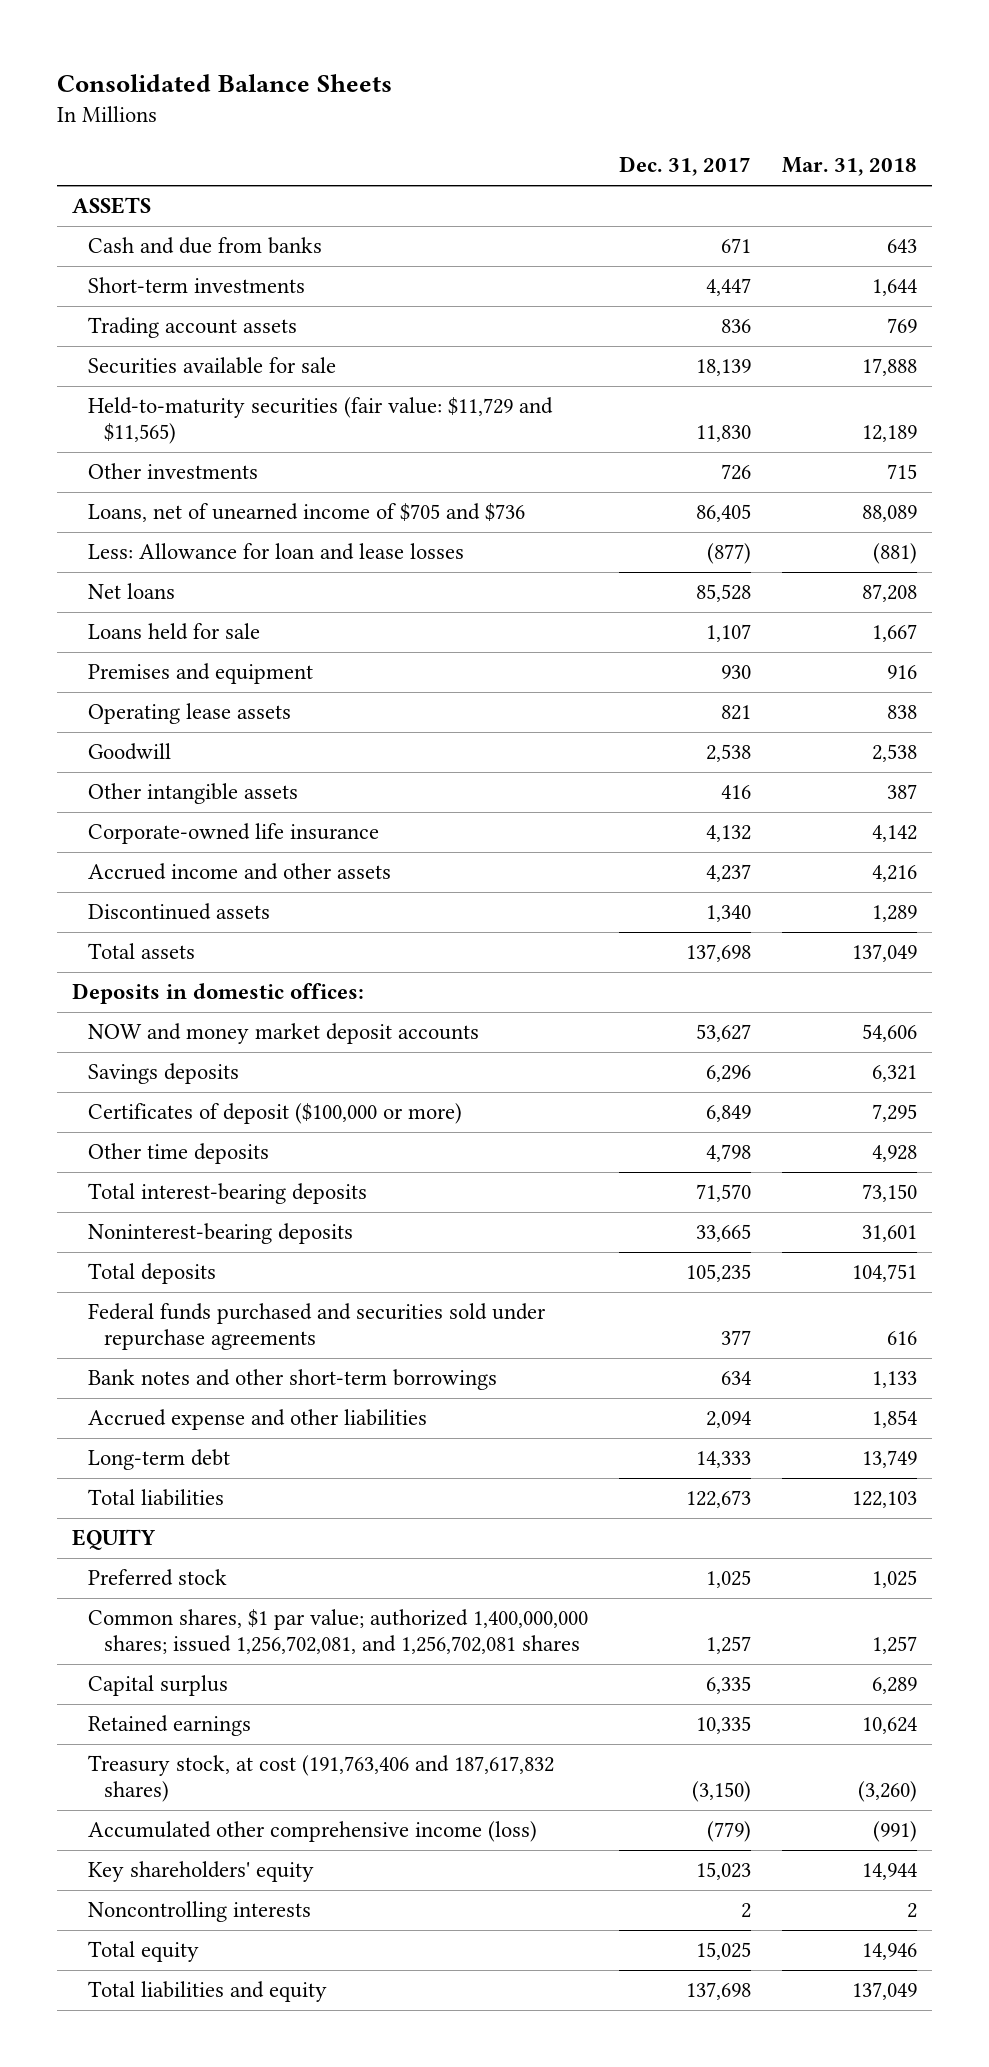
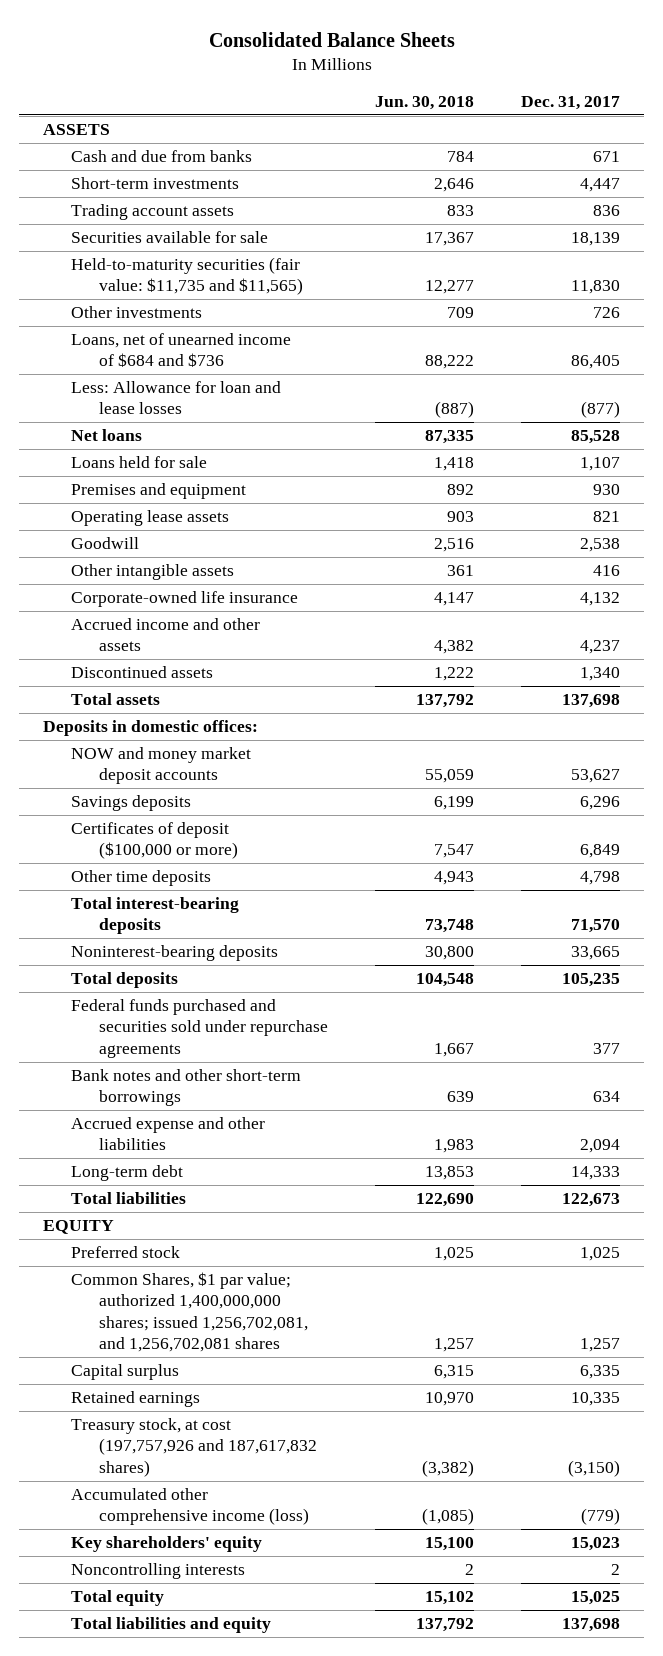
[781,157,917,177] Mar. 31, 2018 -> none
none -> [374,96,474,111] Jun. 30, 2018
[88,397,554,445] Held-to-maturity securities (fair value: $11,729 and $11,565) -> [70,257,303,296] Held-to-maturity securities (fair value: $11,735 and $11,565)
[88,503,526,523] Loans, net of unearned income of $705 and $736 -> [70,333,291,368] Loans, net of unearned income of $684 and $736
[88,1609,589,1655] Common shares, $1 par value; authorized 1,400,000,000 shares; issued 1,256,702,081, and 1,256,702,081 shares -> [70,1272,308,1353] Common Shares, $1 par value; authorized 1,400,000,000 shares; issued 1,256,702,081, and 1,256,702,081 shares
[88,1755,555,1803] Treasury stock, at cost (191,763,406 and 187,617,832 shares) -> [70,1418,317,1477] Treasury stock, at cost (197,757,926 and 187,617,832 shares)

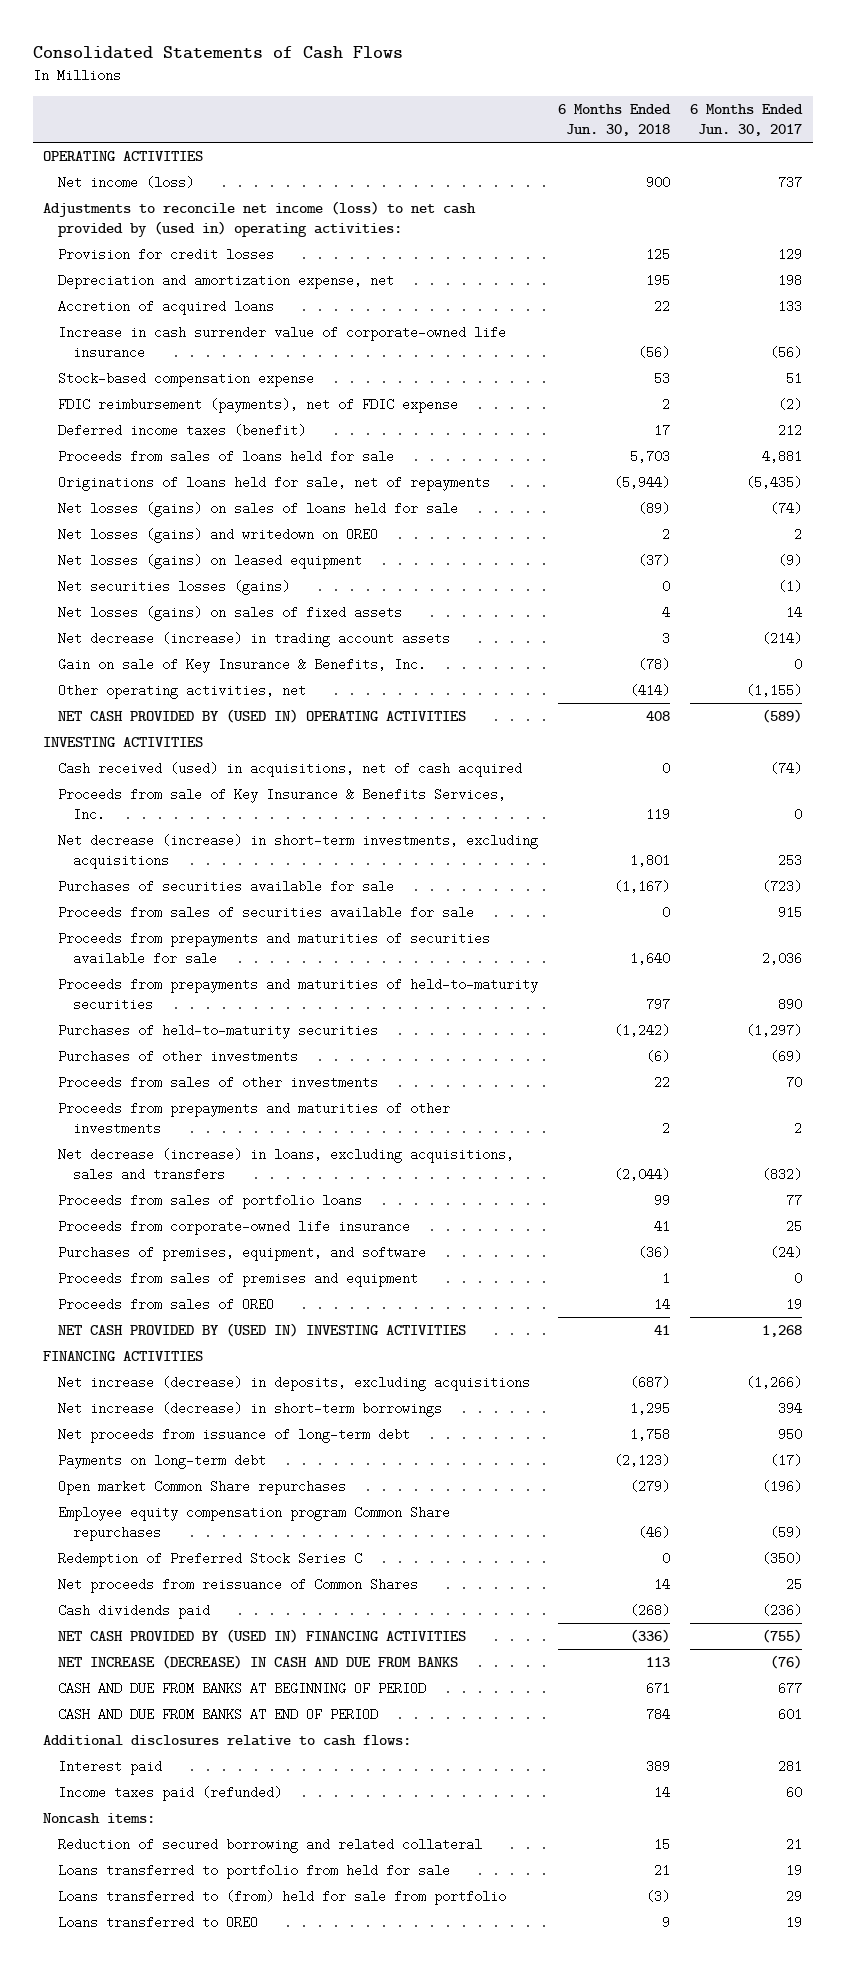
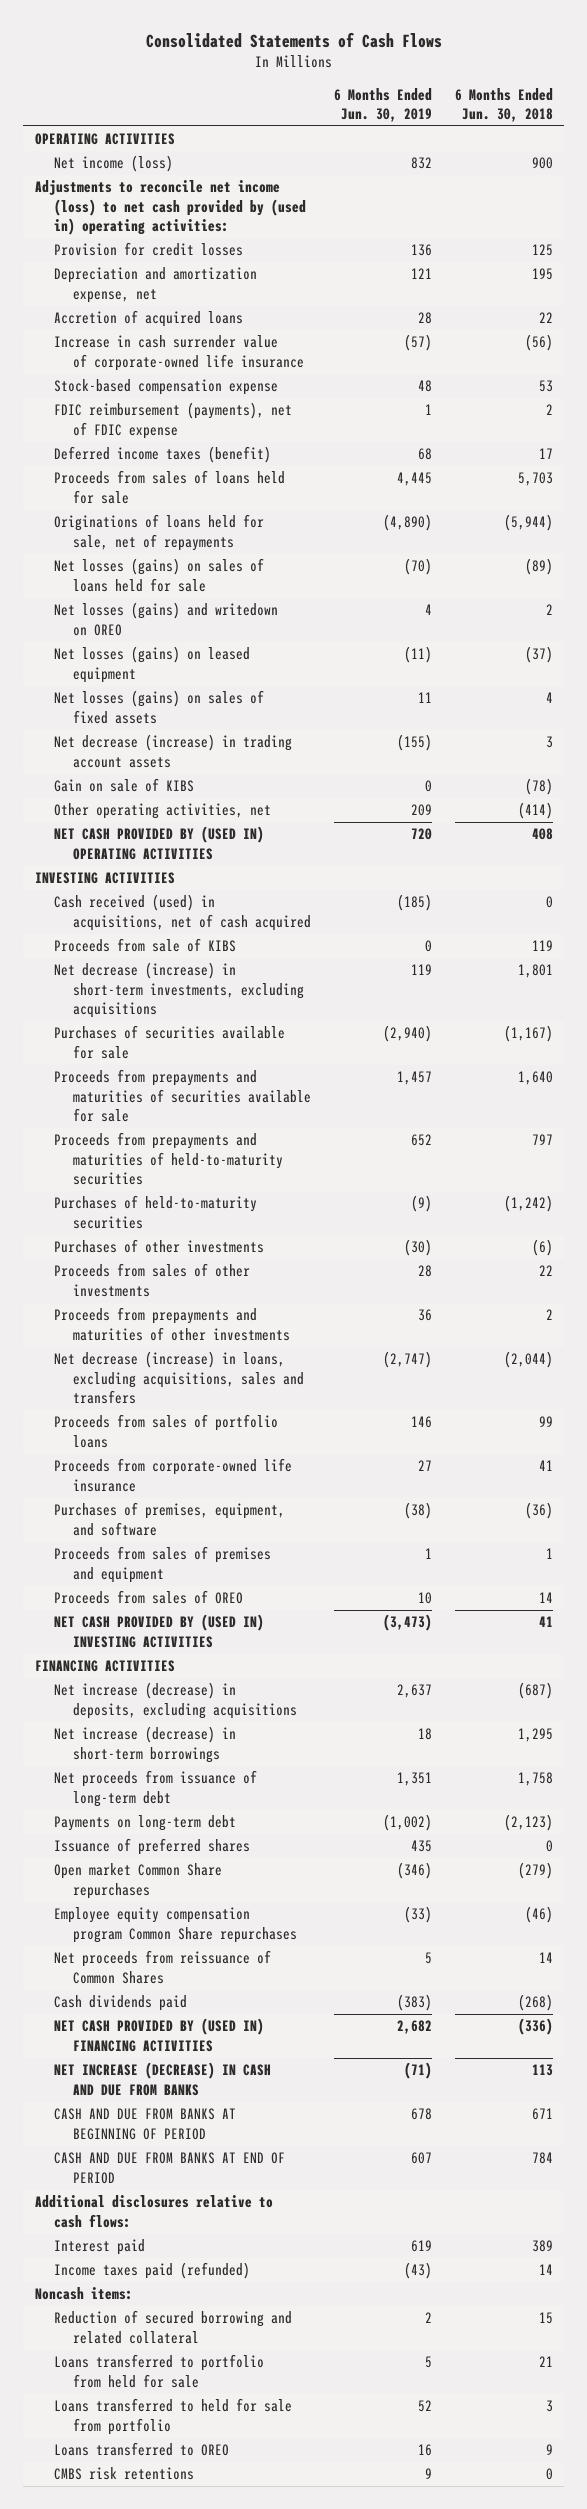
[690,103,804,136] 6 Months Ended Jun. 30, 2017 -> none
none -> [333,87,432,123] 6 Months Ended Jun. 30, 2019
[57,580,290,596] Net securities losses (gains) -> none
[57,658,426,674] Gain on sale of Key Insurance & Benefits, Inc. -> [53,778,194,793] Gain on sale of KIBS
[57,788,506,822] Proceeds from sale of Key Insurance & Benefits Services, Inc. -> [53,938,236,953] Proceeds from sale of KIBS
[57,906,474,920] Proceeds from sales of securities available for sale -> none
none -> [53,1838,250,1856] Issuance of preferred shares
[57,1552,362,1568] Redemption of Preferred Stock Series C -> none
[57,1890,506,1906] Loans transferred to (from) held for sale from portfolio -> [53,2398,292,2435] Loans transferred to held for sale from portfolio
[646,1890,671,1904] (3) -> [545,2400,553,2413] 3
none -> [53,2467,194,2481] CMBS risk retentions

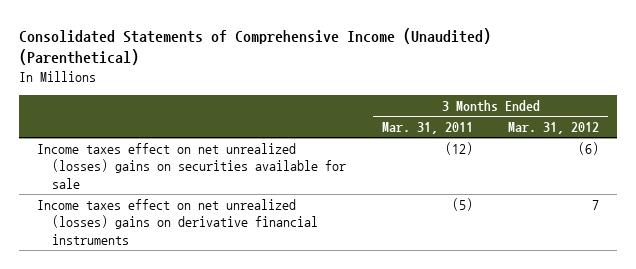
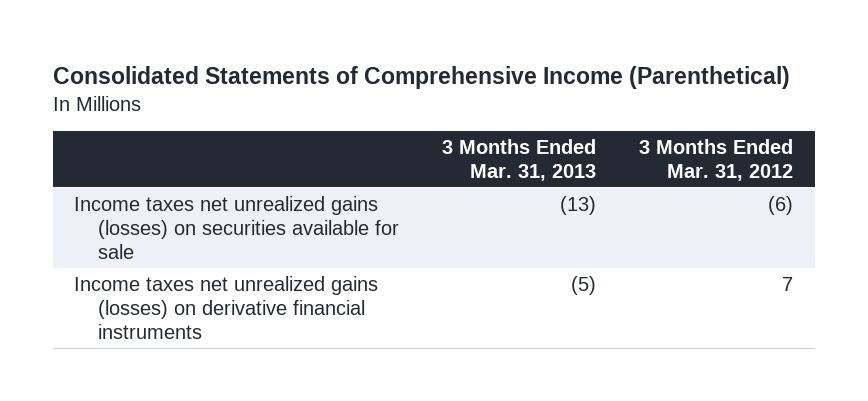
[19,27,492,66] Consolidated Statements of Comprehensive Income (Unaudited) (Parenthetical) -> [52,66,790,90] Consolidated Statements of Comprehensive Income (Parenthetical)
[381,122,473,135] Mar. 31, 2011 -> none
none -> [442,138,597,182] 3 Months Ended Mar. 31, 2013
[36,142,347,189] Income taxes effect on net unrealized (losses) gains on securities available for sale -> [74,195,400,260] Income taxes net unrealized gains (losses) on securities available for sale
[36,198,319,245] Income taxes effect on net unrealized (losses) gains on derivative financial instruments -> [74,275,379,340] Income taxes net unrealized gains (losses) on derivative financial instruments

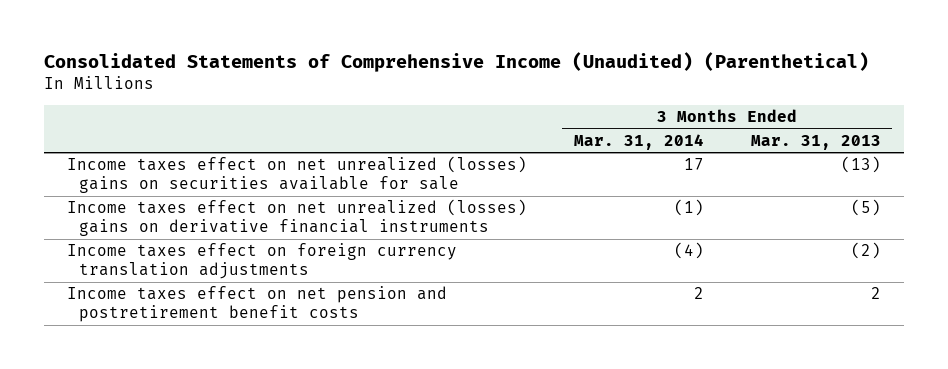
[52,66,790,90] Consolidated Statements of Comprehensive Income (Parenthetical) -> [43,52,869,73] Consolidated Statements of Comprehensive Income (Unaudited) (Parenthetical)
[639,138,794,182] 3 Months Ended Mar. 31, 2012 -> none
none -> [573,133,704,150] Mar. 31, 2014
[74,195,400,260] Income taxes net unrealized gains (losses) on securities available for sale -> [67,156,528,194] Income taxes effect on net unrealized (losses) gains on securities available for sale
[74,275,379,340] Income taxes net unrealized gains (losses) on derivative financial instruments -> [67,199,528,237] Income taxes effect on net unrealized (losses) gains on derivative financial instruments
none -> [67,243,458,280] Income taxes effect on foreign currency translation adjustments
none -> [67,286,448,323] Income taxes effect on net pension and postretirement benefit costs

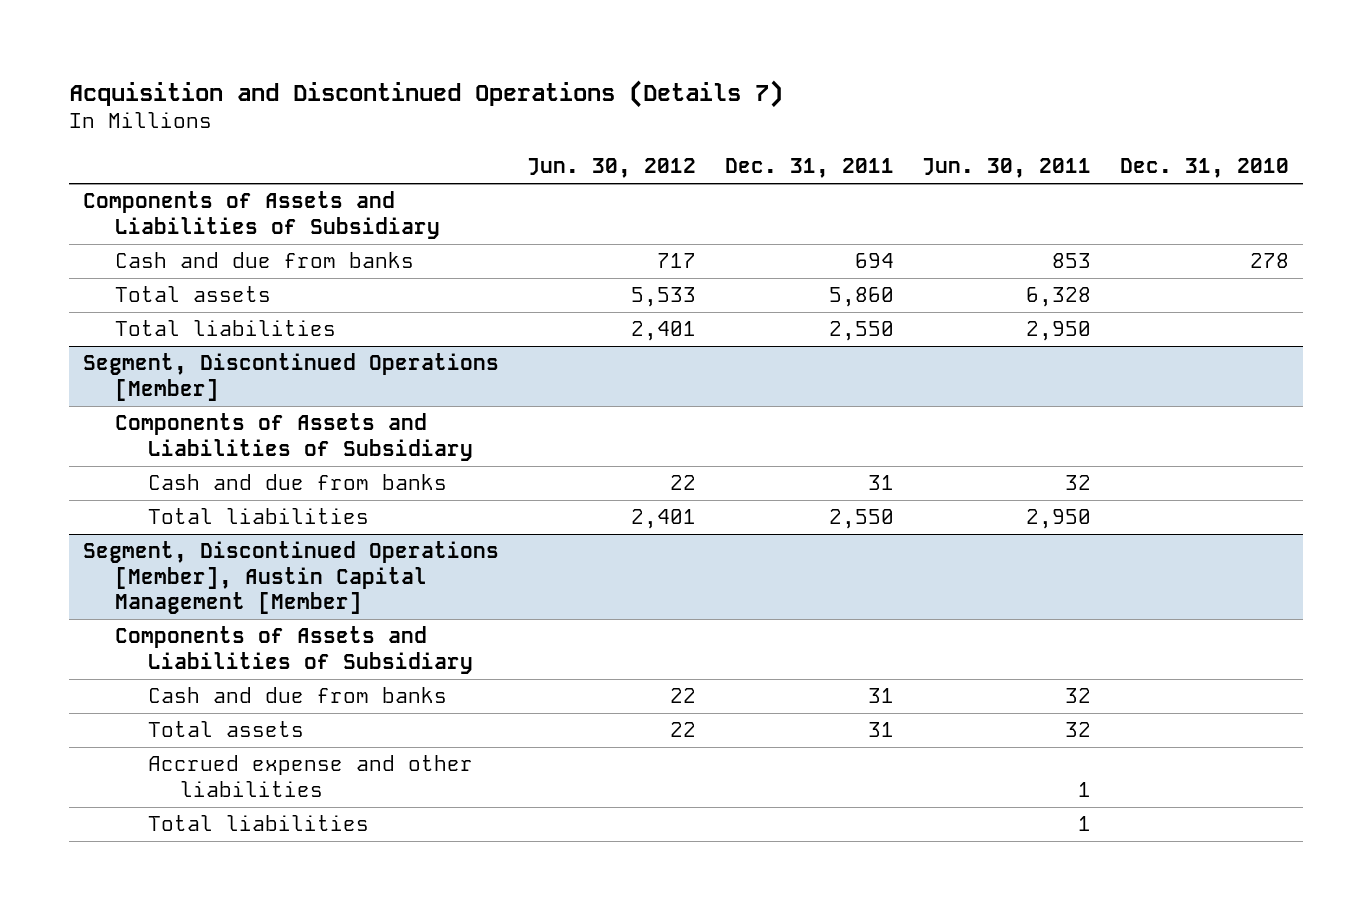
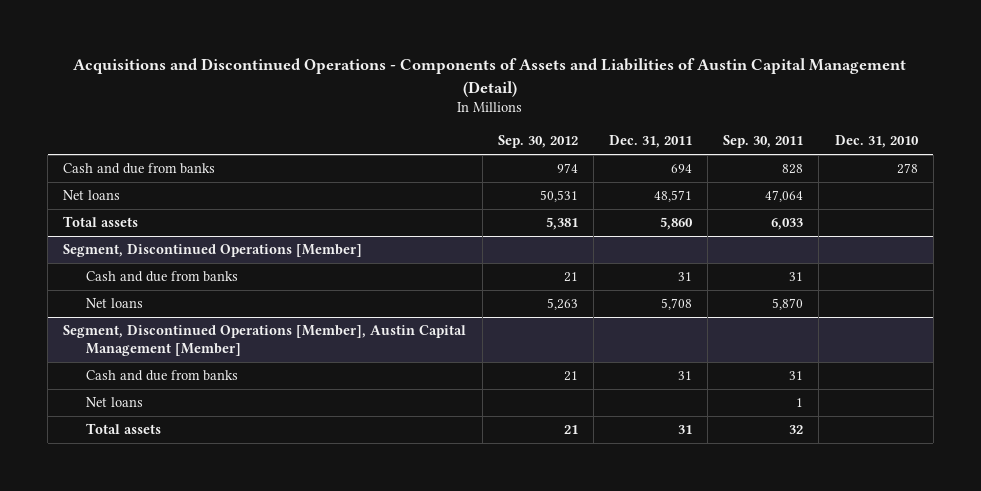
[68,79,783,108] Acquisition and Discontinued Operations (Details 7) -> [73,58,907,97] Acquisitions and Discontinued Operations - Components of Assets and Liabilities of Austin Capital Management (Detail)
[527,158,697,179] Jun. 30, 2012 -> none
[922,158,1092,179] Jun. 30, 2011 -> none
none -> [497,135,578,149] Sep. 30, 2012
none -> [723,135,804,149] Sep. 30, 2011
[82,191,441,239] Components of Assets and Liabilities of Subsidiary -> none
none -> [63,190,121,201] Net loans
[115,320,337,337] Total liabilities -> none
[115,413,473,461] Components of Assets and Liabilities of Subsidiary -> none
[147,508,369,525] Total liabilities -> none
none -> [86,298,144,309] Net loans
[115,626,473,674] Components of Assets and Liabilities of Subsidiary -> none
none -> [86,397,144,408] Net loans
[147,755,473,797] Accrued expense and other liabilities -> none
[147,815,369,832] Total liabilities -> none

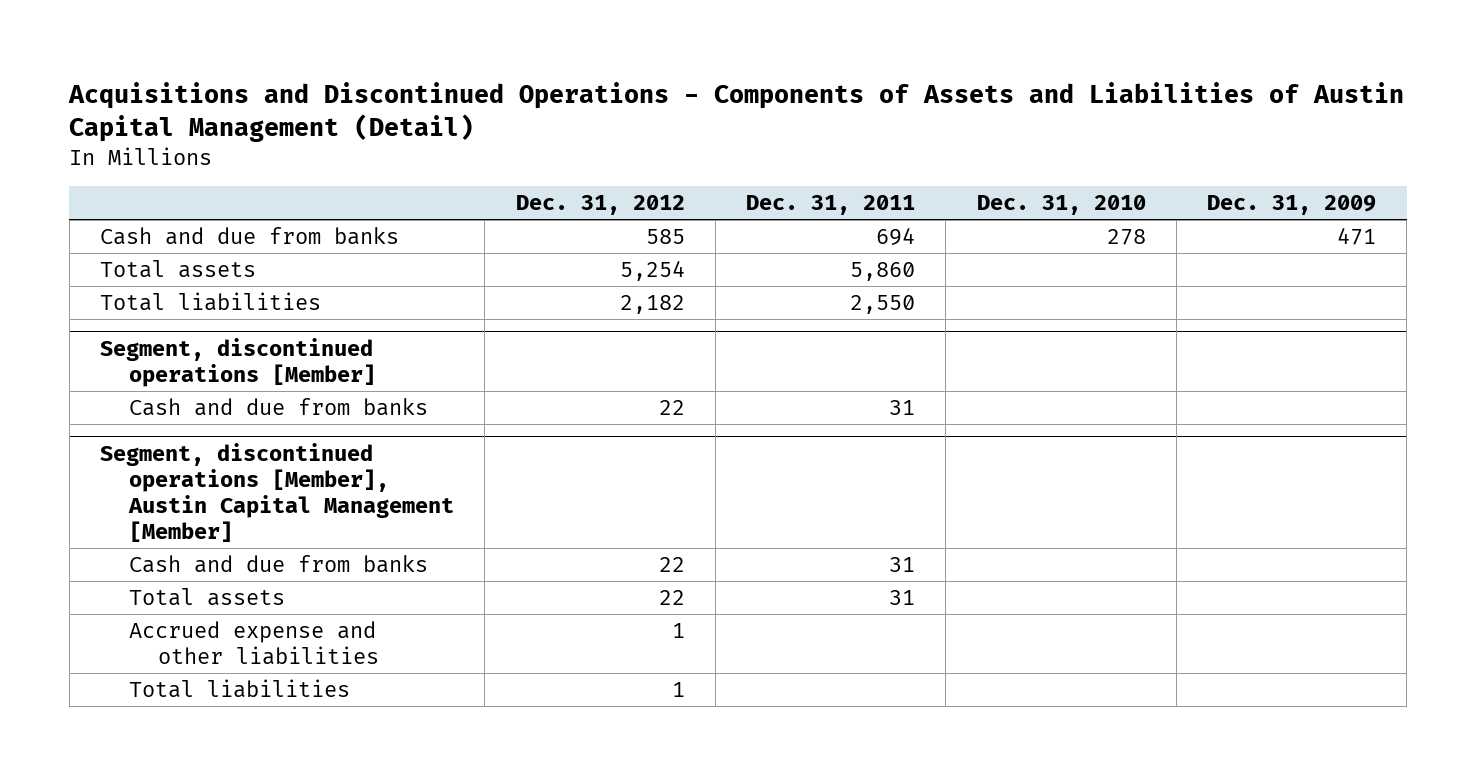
[497,135,578,149] Sep. 30, 2012 -> none
[723,135,804,149] Sep. 30, 2011 -> none
none -> [515,195,685,216] Dec. 31, 2012
none -> [1207,195,1377,216] Dec. 31, 2009
[63,190,121,201] Net loans -> none
none -> [100,292,322,312] Total liabilities
[63,244,363,258] Segment, Discontinued Operations [Member] -> [100,338,377,388] Segment, discontinued operations [Member]
[86,298,144,309] Net loans -> none
[63,325,467,357] Segment, Discontinued Operations [Member], Austin Capital Management [Member] -> [100,443,455,542] Segment, discontinued operations [Member], Austin Capital Management [Member]
[86,397,144,408] Net loans -> none
none -> [129,621,380,666] Accrued expense and other liabilities
none -> [129,679,351,699] Total liabilities

